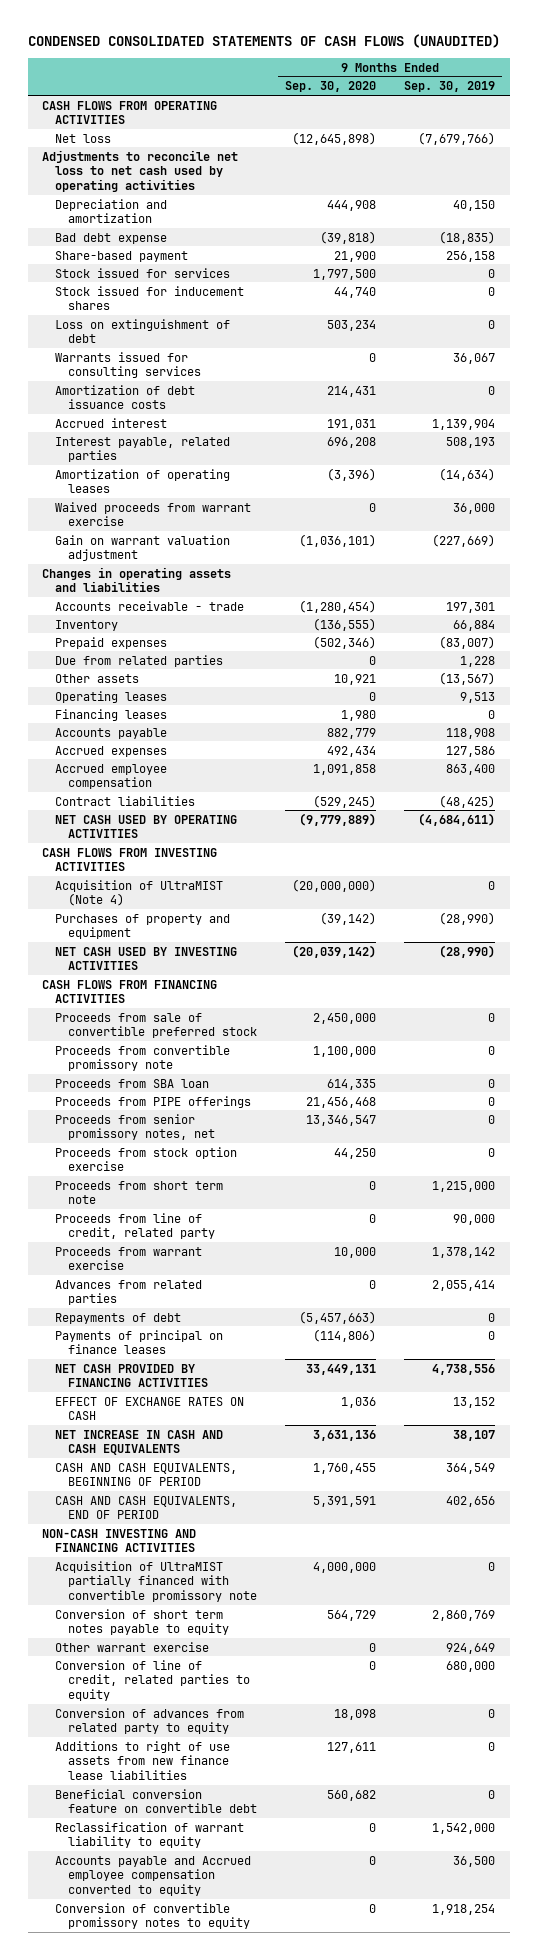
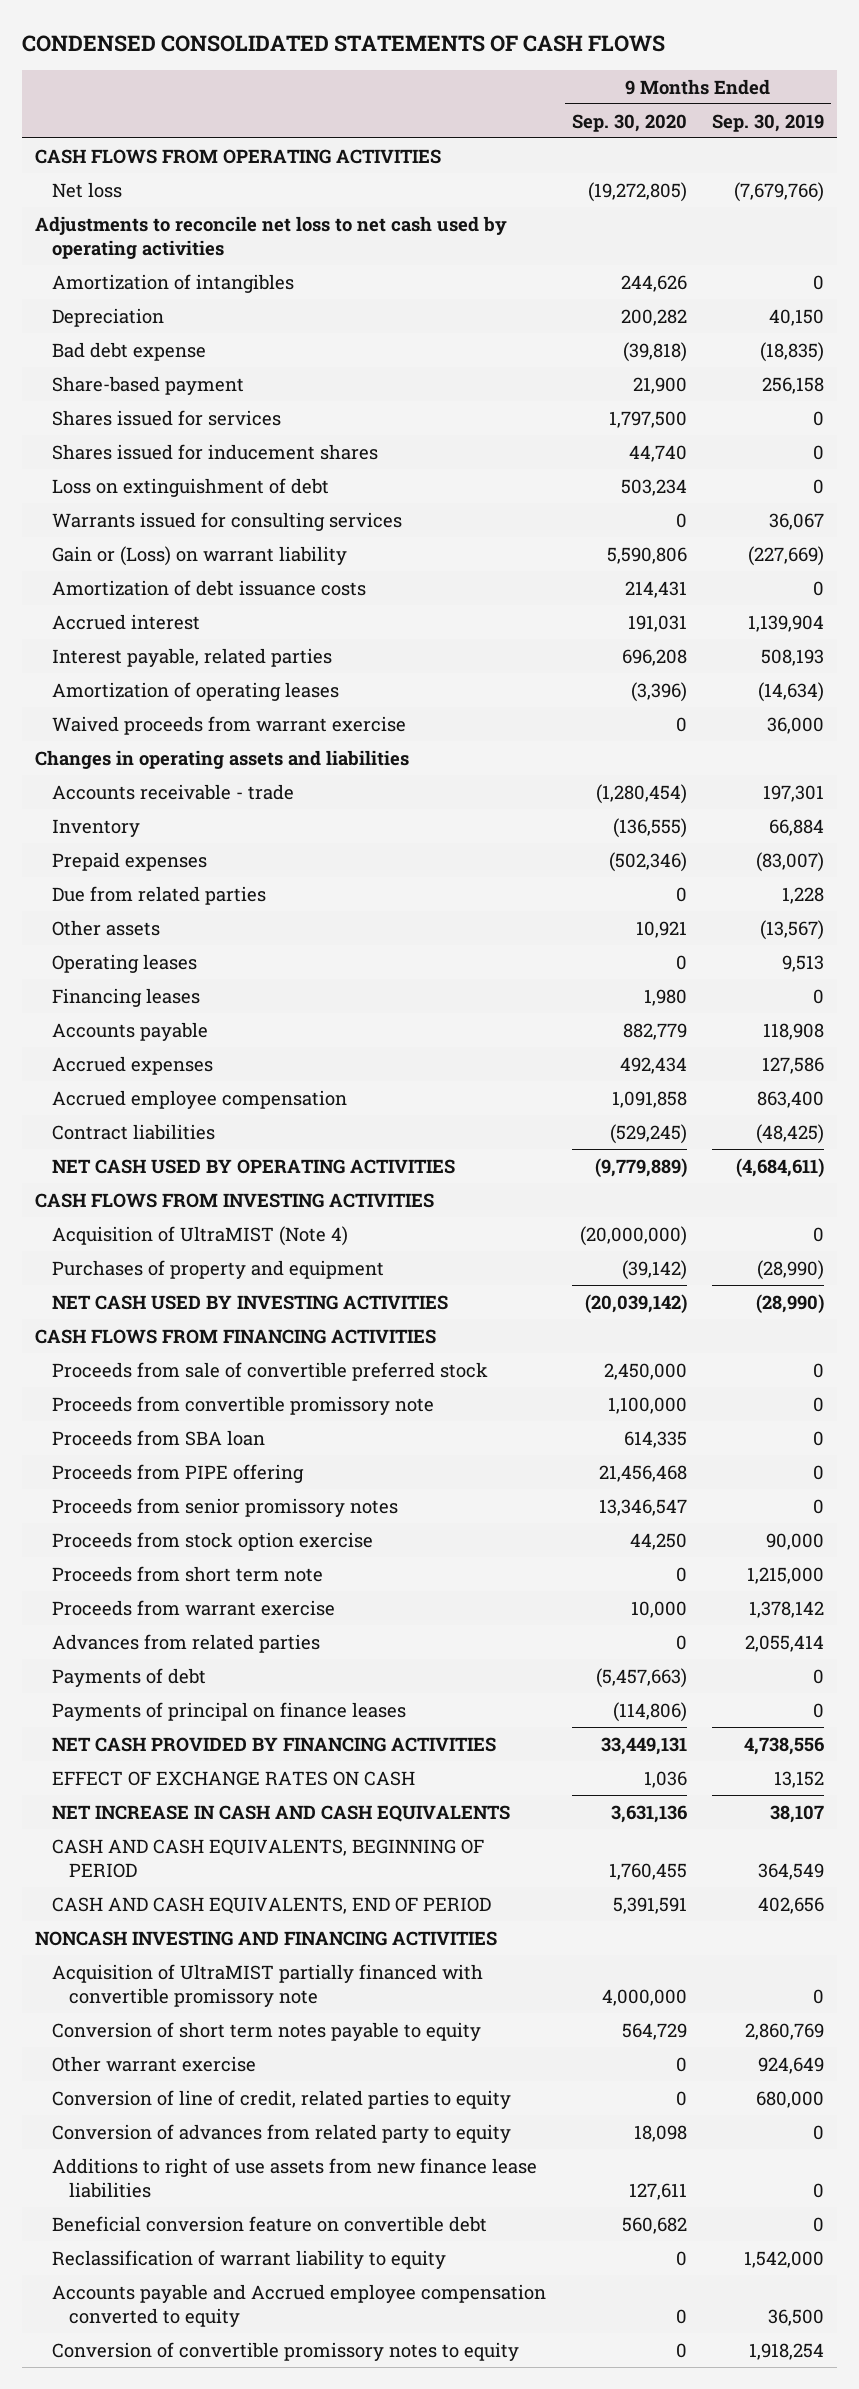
[28,34,501,49] CONDENSED CONSOLIDATED STATEMENTS OF CASH FLOWS (UNAUDITED) -> [22,35,666,53] CONDENSED CONSOLIDATED STATEMENTS OF CASH FLOWS
[291,131,376,145] (12,645,898) -> [587,181,687,202] (19,272,805)
[54,198,167,224] Depreciation and amortization -> none
none -> [52,273,295,293] Amortization of intangibles
none -> [52,307,165,327] Depreciation
[54,267,230,278] Stock issued for services -> [52,409,282,426] Shares issued for services
[54,285,244,311] Stock issued for inducement shares -> [52,443,379,460] Shares issued for inducement shares
none -> [52,545,348,566] Gain or (Loss) on warrant liability
[54,534,230,562] Gain on warrant valuation adjustment -> none
[54,1095,251,1108] Proceeds from PIPE offerings -> [52,1463,305,1483] Proceeds from PIPE offering
[54,1113,215,1141] Proceeds from senior promissory notes, net -> [52,1497,399,1517] Proceeds from senior promissory notes
[488,1147,496,1157] 0 -> [766,1532,825,1550] 90,000
[54,1212,215,1240] Proceeds from line of credit, related party -> none
[54,1312,181,1324] Repayments of debt -> [52,1667,207,1687] Payments of debt
[42,1528,197,1553] NON-CASH INVESTING AND FINANCING ACTIVITIES -> [35,1930,498,1946] NONCASH INVESTING AND FINANCING ACTIVITIES

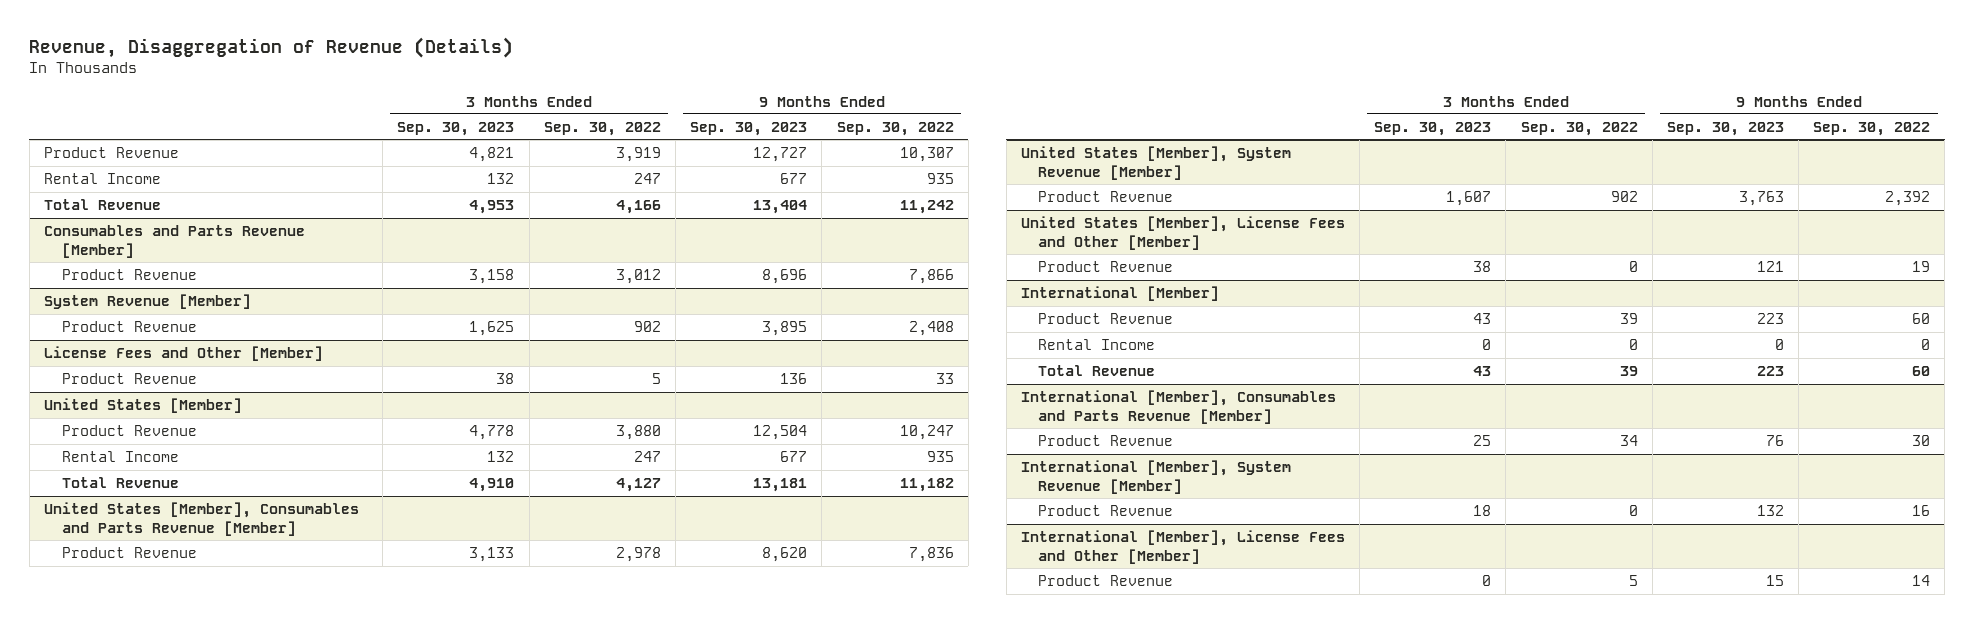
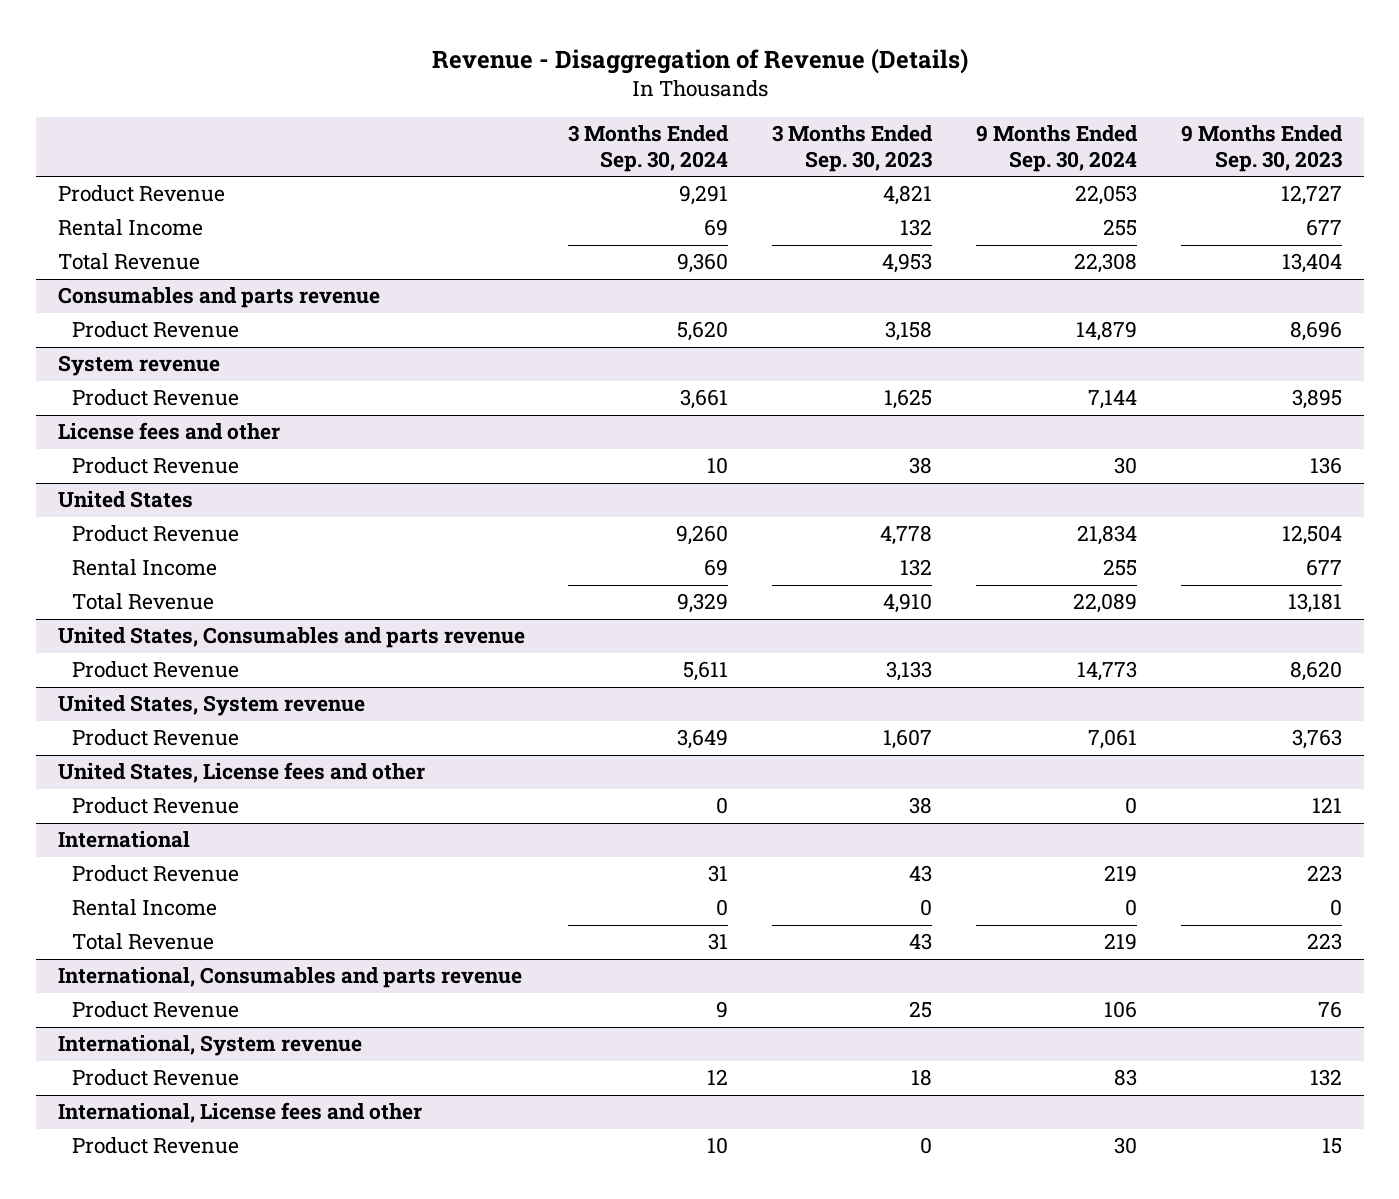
[29,36,514,58] Revenue, Disaggregation of Revenue (Details) -> [431,48,968,74] Revenue - Disaggregation of Revenue (Details)
[543,122,661,137] Sep. 30, 2022 -> none
[836,122,954,137] Sep. 30, 2022 -> none
none -> [568,125,730,173] 3 Months Ended Sep. 30, 2024
none -> [975,125,1138,173] 9 Months Ended Sep. 30, 2024
[44,225,306,258] Consumables and Parts Revenue [Member] -> [57,287,380,309] Consumables and parts revenue
[44,294,252,310] System Revenue [Member] -> [57,355,220,377] System revenue
[44,346,324,362] License Fees and Other [Member] -> [57,422,280,441] License fees and other
[44,398,243,414] United States [Member] -> [57,491,193,509] United States
[44,502,360,536] United States [Member], Consumables and Parts Revenue [Member] -> [57,627,525,649] United States, Consumables and parts revenue
[1020,146,1291,180] United States [Member], System Revenue [Member] -> [57,695,365,717] United States, System revenue
[1020,216,1345,250] United States [Member], License Fees and Other [Member] -> [57,762,425,784] United States, License fees and other
[1020,286,1219,302] International [Member] -> [57,831,190,849] International
[1020,390,1336,424] International [Member], Consumables and Parts Revenue [Member] -> [57,967,522,989] International, Consumables and parts revenue
[1020,460,1291,494] International [Member], System Revenue [Member] -> [57,1035,362,1057] International, System revenue
[1020,530,1345,564] International [Member], License Fees and Other [Member] -> [57,1102,422,1124] International, License fees and other

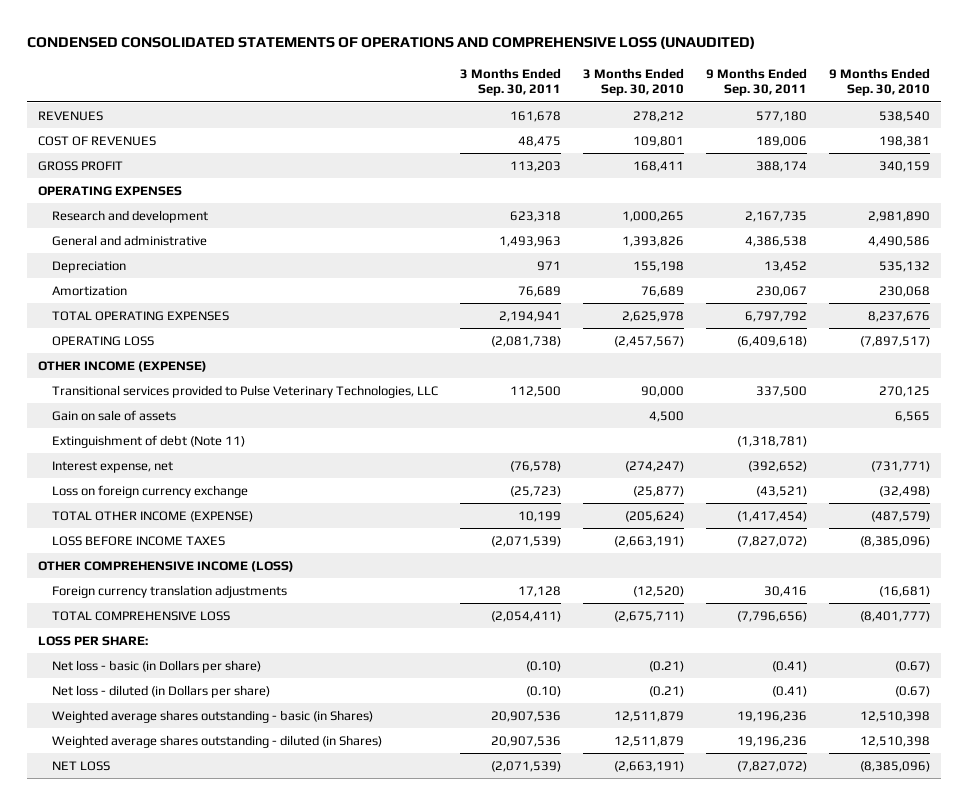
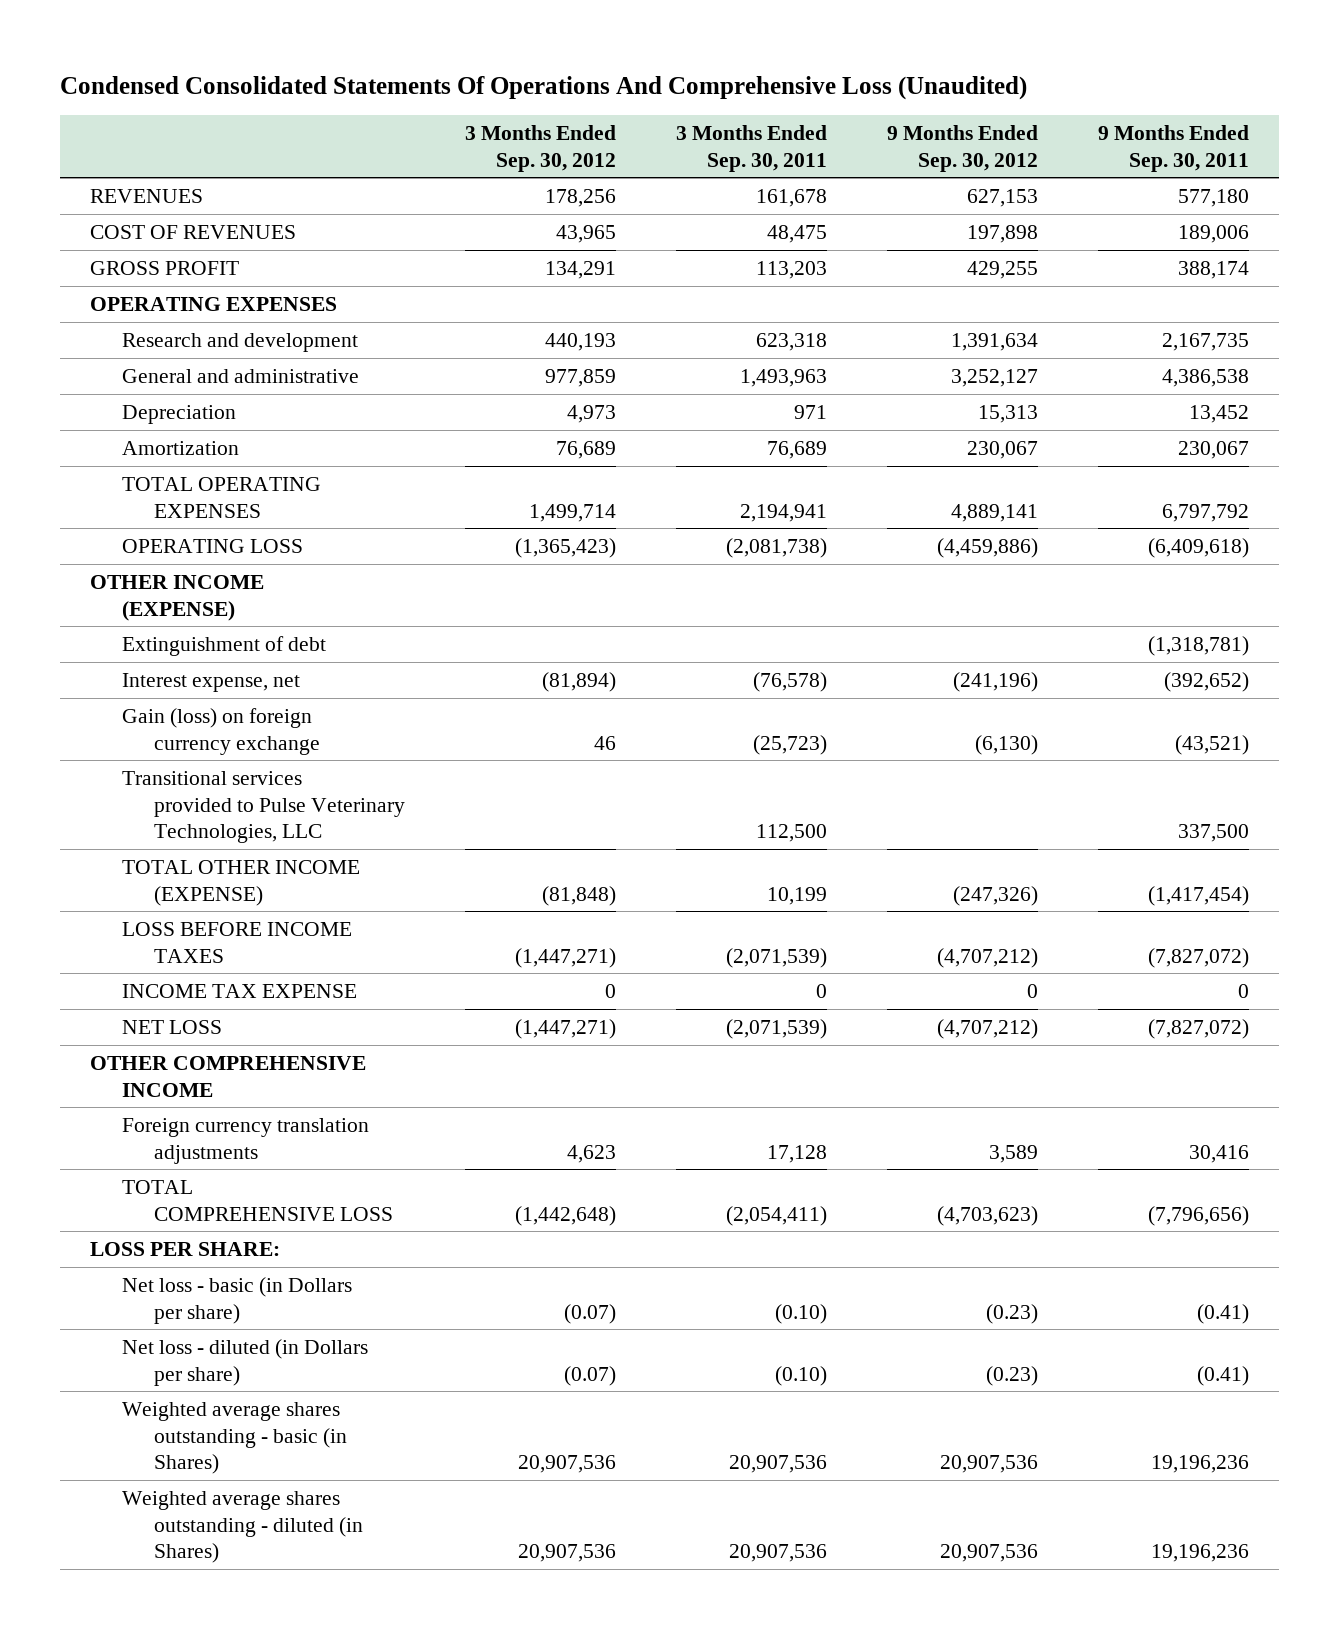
[26,36,755,50] CONDENSED CONSOLIDATED STATEMENTS OF OPERATIONS AND COMPREHENSIVE LOSS (UNAUDITED) -> [59,75,1027,100] Condensed Consolidated Statements Of Operations And Comprehensive Loss (Unaudited)
[582,67,684,97] 3 Months Ended Sep. 30, 2010 -> none
[828,67,930,97] 9 Months Ended Sep. 30, 2010 -> none
none -> [465,125,617,172] 3 Months Ended Sep. 30, 2012
none -> [886,125,1038,172] 9 Months Ended Sep. 30, 2012
[52,409,177,421] Gain on sale of assets -> none
[52,434,246,448] Extinguishment of debt (Note 11) -> [122,635,327,656] Extinguishment of debt
[52,484,249,498] Loss on foreign currency exchange -> [122,707,321,755] Gain (loss) on foreign currency exchange
[52,384,439,398] Transitional services provided to Pulse Veterinary Technologies, LLC -> [122,770,406,844] Transitional services provided to Pulse Veterinary Technologies, LLC
none -> [122,983,358,998] INCOME TAX EXPENSE
[52,760,111,771] NET LOSS -> [122,1019,223,1034] NET LOSS
[37,560,294,572] OTHER COMPREHENSIVE INCOME (LOSS) -> [89,1055,366,1097] OTHER COMPREHENSIVE INCOME

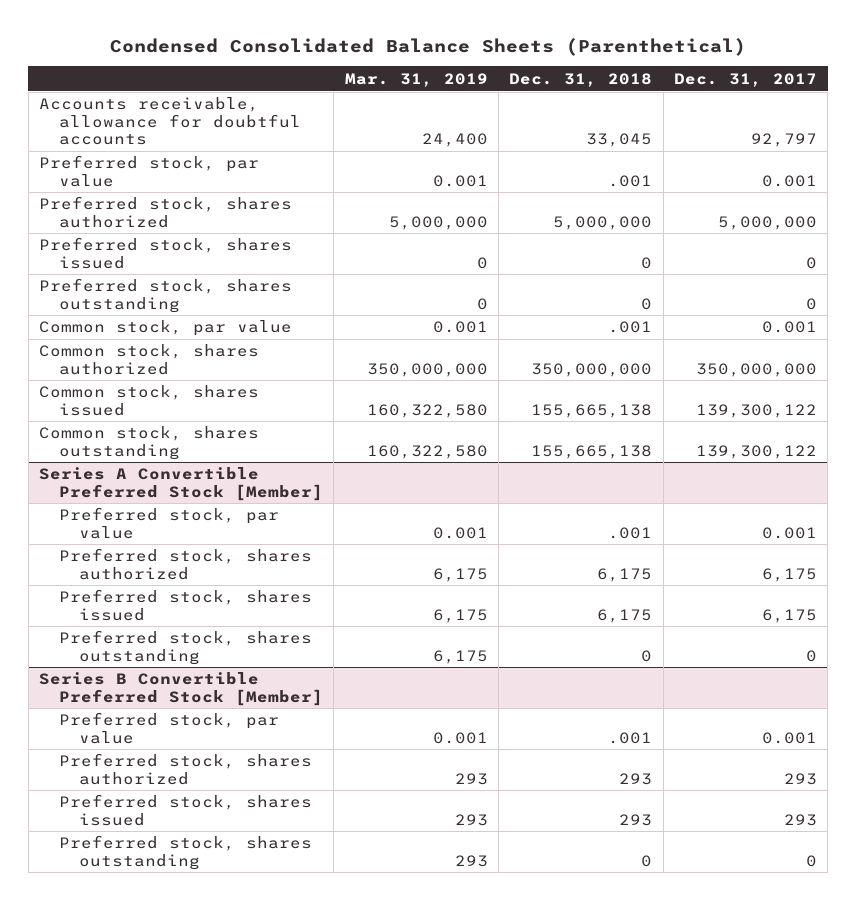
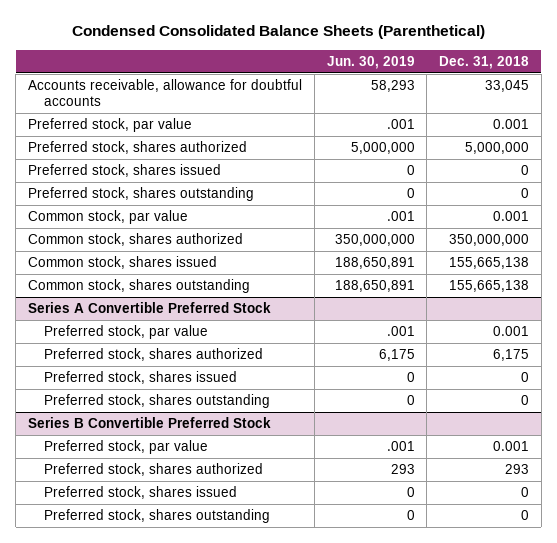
[344,72,488,87] Mar. 31, 2019 -> none
[673,72,817,87] Dec. 31, 2017 -> none
none -> [326,55,415,69] Jun. 30, 2019
[608,174,653,187] .001 -> [493,119,530,130] 0.001
[608,321,653,334] .001 -> [493,211,530,222] 0.001
[39,467,324,501] Series A Convertible Preferred Stock [Member] -> [28,302,272,314] Series A Convertible Preferred Stock
[608,526,653,539] .001 -> [493,326,530,337] 0.001
[597,608,653,623] 6,175 -> [521,372,530,383] 0
[39,672,324,706] Series B Convertible Preferred Stock [Member] -> [28,417,272,429] Series B Convertible Preferred Stock
[608,731,653,744] .001 -> [493,441,530,452] 0.001
[619,813,653,826] 293 -> [521,487,530,498] 0

